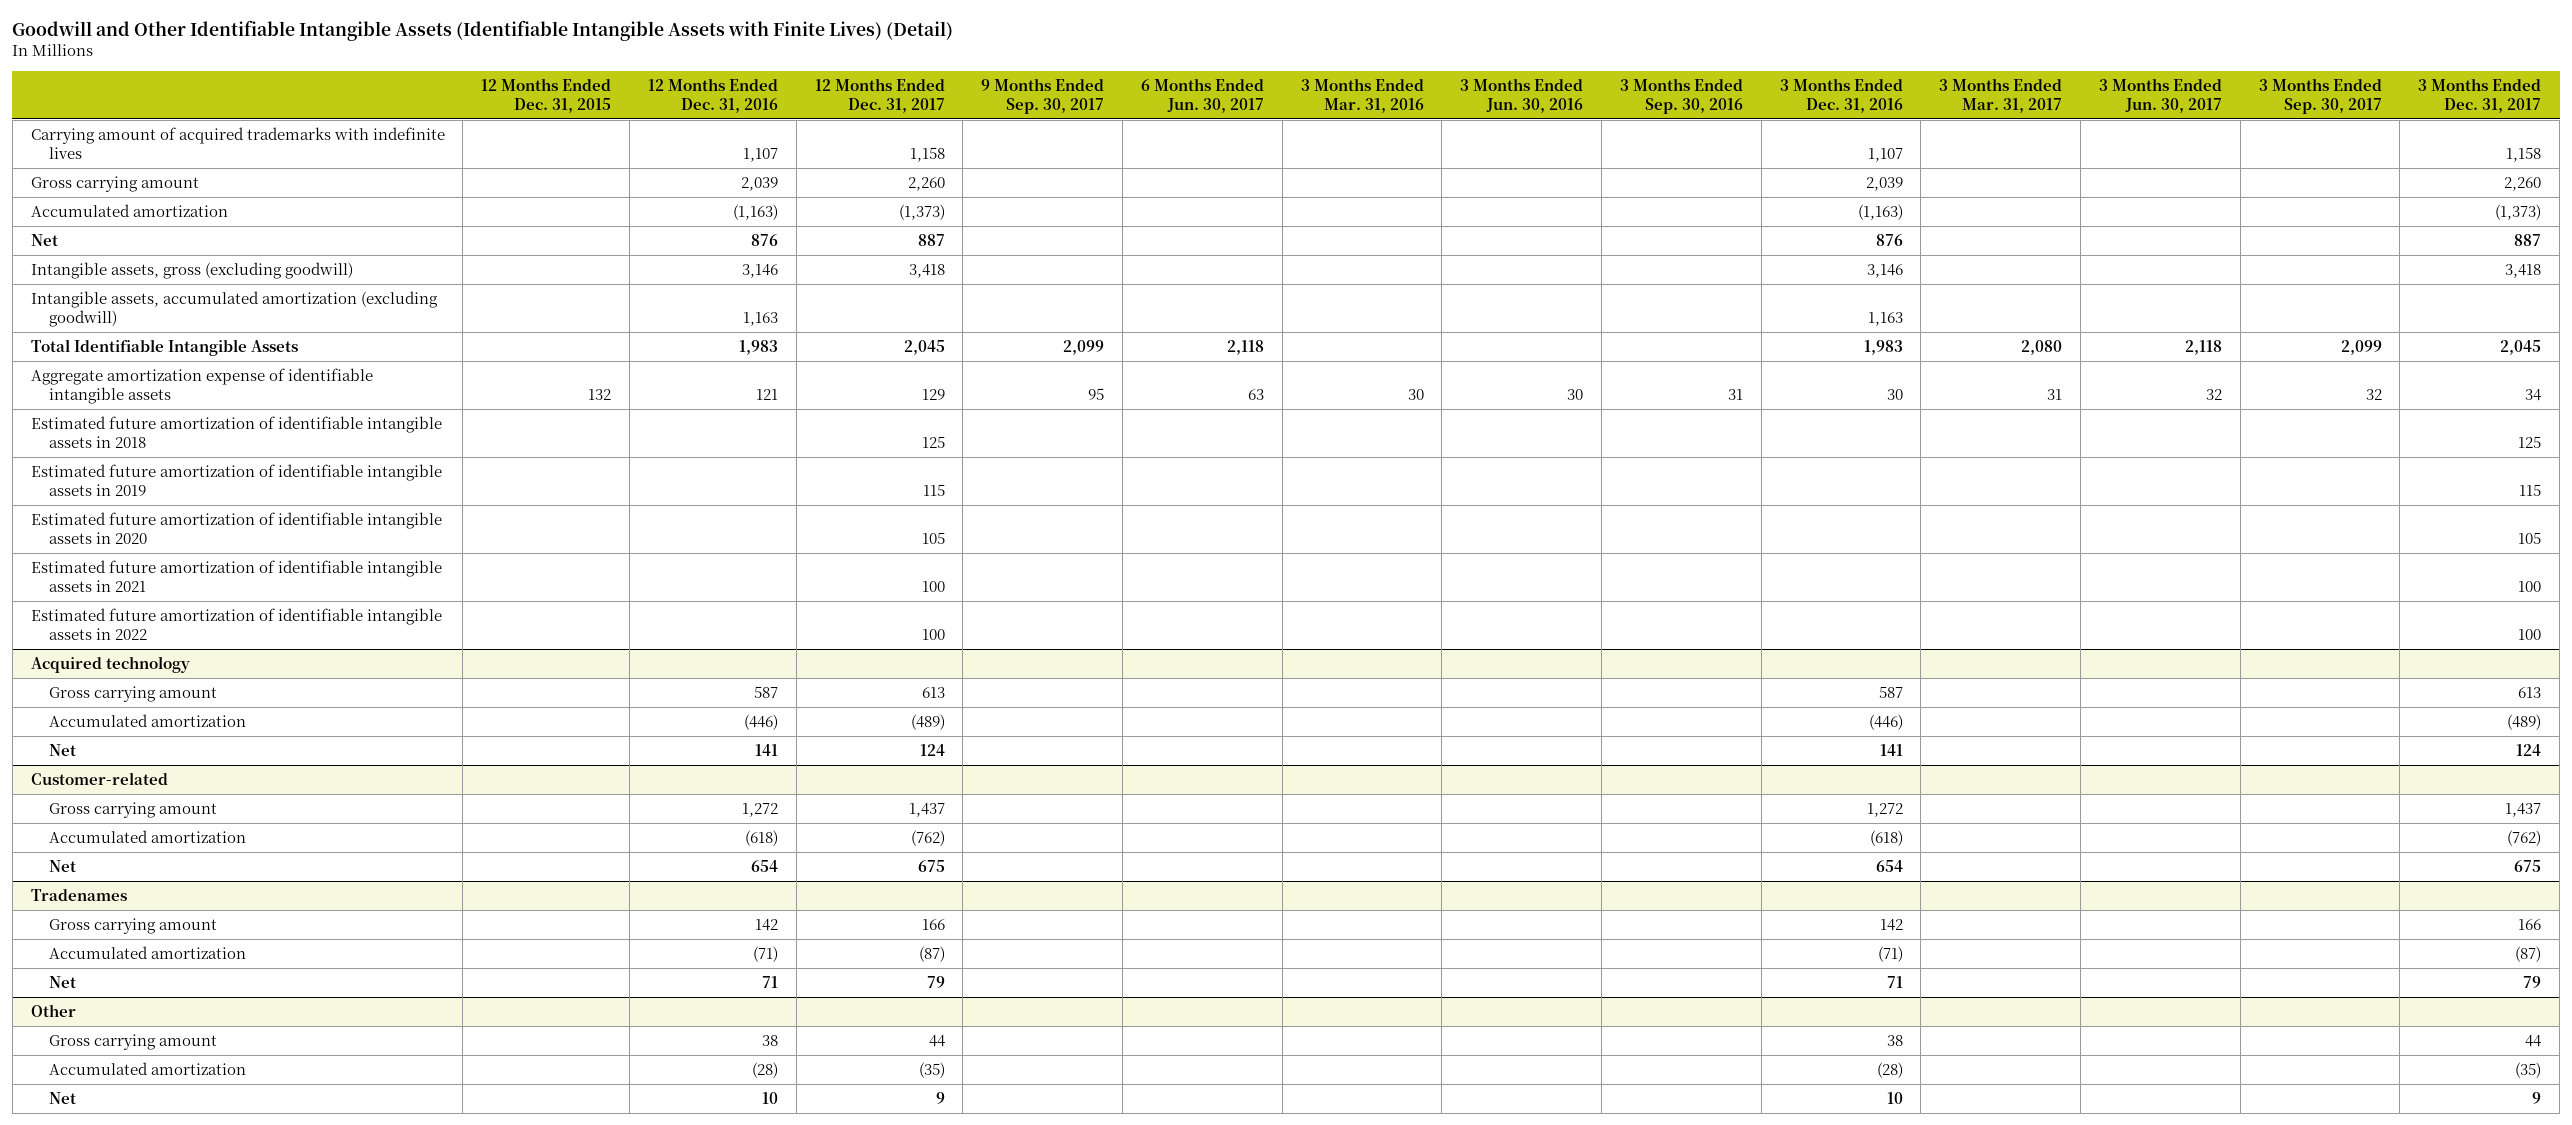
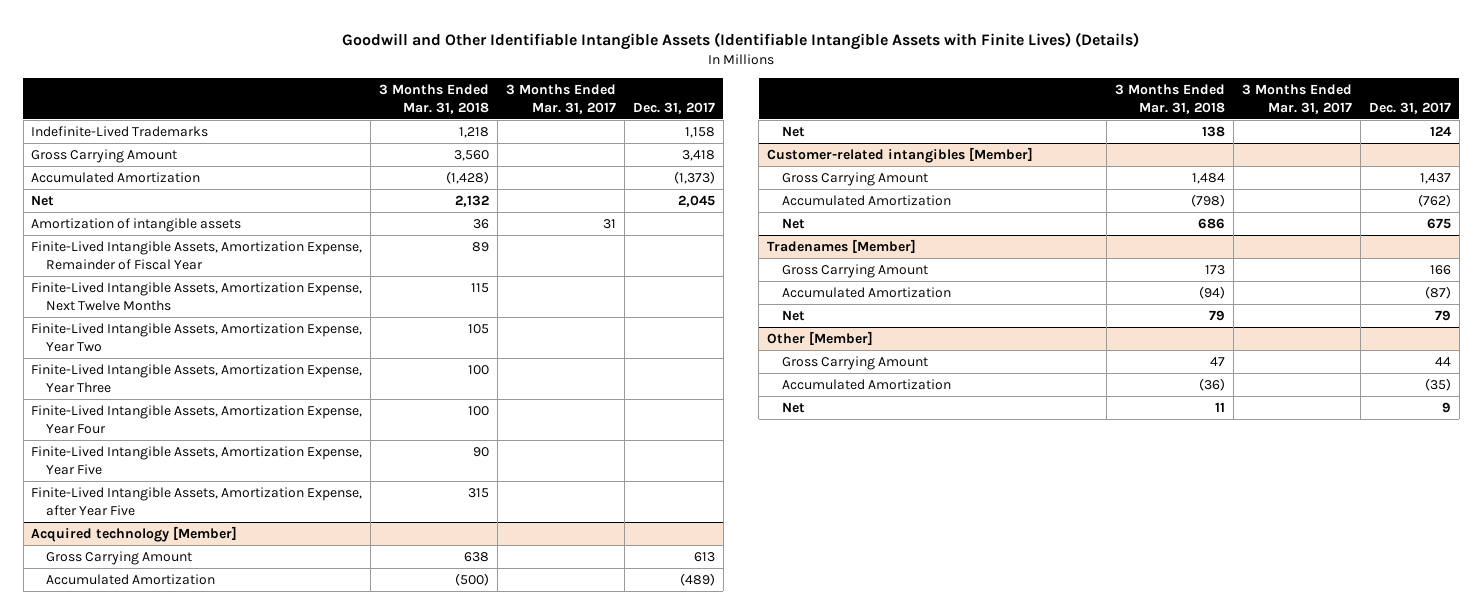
[12,19,954,41] Goodwill and Other Identifiable Intangible Assets (Identifiable Intangible Assets with Finite Lives) (Detail) -> [342,31,1140,50] Goodwill and Other Identifiable Intangible Assets (Identifiable Intangible Assets with Finite Lives) (Details)
[481,77,612,113] 12 Months Ended Dec. 31, 2015 -> none
[647,77,778,113] 12 Months Ended Dec. 31, 2016 -> none
[814,77,945,113] 12 Months Ended Dec. 31, 2017 -> none
[981,77,1105,114] 9 Months Ended Sep. 30, 2017 -> none
[1140,77,1264,113] 6 Months Ended Jun. 30, 2017 -> none
[1300,77,1424,113] 3 Months Ended Mar. 31, 2016 -> none
[1460,77,1584,113] 3 Months Ended Jun. 30, 2016 -> none
[1619,77,1743,114] 3 Months Ended Sep. 30, 2016 -> none
[1779,77,1903,113] 3 Months Ended Dec. 31, 2016 -> none
[2098,77,2222,113] 3 Months Ended Jun. 30, 2017 -> none
[2258,77,2382,114] 3 Months Ended Sep. 30, 2017 -> none
[2418,77,2542,113] 3 Months Ended Dec. 31, 2017 -> none
none -> [379,83,490,115] 3 Months Ended Mar. 31, 2018
none -> [633,102,716,115] Dec. 31, 2017
[30,127,445,159] Carrying amount of acquired trademarks with indefinite lives -> [31,125,209,137] Indefinite-Lived Trademarks
[30,176,199,193] Gross carrying amount -> [31,148,178,163] Gross Carrying Amount
[30,204,228,218] Accumulated amortization -> [31,171,201,183] Accumulated Amortization
[30,262,353,280] Intangible assets, gross (excluding goodwill) -> none
[30,291,438,327] Intangible assets, accumulated amortization (excluding goodwill) -> none
[30,339,298,357] Total Identifiable Intangible Assets -> none
[30,368,373,404] Aggregate amortization expense of identifiable intangible assets -> [31,217,242,232] Amortization of intangible assets
none -> [31,240,363,270] Finite-Lived Intangible Assets, Amortization Expense, Remainder of Fiscal Year
[30,416,442,448] Estimated future amortization of identifiable intangible assets in 2018 -> [31,281,363,311] Finite-Lived Intangible Assets, Amortization Expense, Next Twelve Months
[30,464,442,496] Estimated future amortization of identifiable intangible assets in 2019 -> [31,322,363,352] Finite-Lived Intangible Assets, Amortization Expense, Year Two
[30,512,442,544] Estimated future amortization of identifiable intangible assets in 2020 -> [31,363,363,393] Finite-Lived Intangible Assets, Amortization Expense, Year Three
[30,560,442,592] Estimated future amortization of identifiable intangible assets in 2021 -> [31,404,363,434] Finite-Lived Intangible Assets, Amortization Expense, Year Four
[30,608,442,640] Estimated future amortization of identifiable intangible assets in 2022 -> [31,445,363,475] Finite-Lived Intangible Assets, Amortization Expense, Year Five
none -> [31,486,363,516] Finite-Lived Intangible Assets, Amortization Expense, after Year Five
[30,656,190,674] Acquired technology -> [31,525,238,542] Acquired technology [Member]
[48,686,217,703] Gross carrying amount -> [46,550,193,565] Gross Carrying Amount
[48,714,246,728] Accumulated amortization -> [46,573,216,585] Accumulated Amortization
[30,772,168,786] Customer-related -> [767,146,1034,163] Customer-related intangibles [Member]
[48,802,217,819] Gross carrying amount -> [781,171,928,186] Gross Carrying Amount
[48,830,246,844] Accumulated amortization -> [781,194,951,206] Accumulated Amortization
[30,889,127,902] Tradenames -> [767,238,917,253] Tradenames [Member]
[48,918,217,935] Gross carrying amount -> [781,263,928,278] Gross Carrying Amount
[48,946,246,960] Accumulated amortization -> [781,286,951,298] Accumulated Amortization
[30,1004,76,1018] Other -> [767,330,874,345] Other [Member]
[48,1034,217,1051] Gross carrying amount -> [781,355,928,370] Gross Carrying Amount
[48,1062,246,1076] Accumulated amortization -> [781,378,951,390] Accumulated Amortization

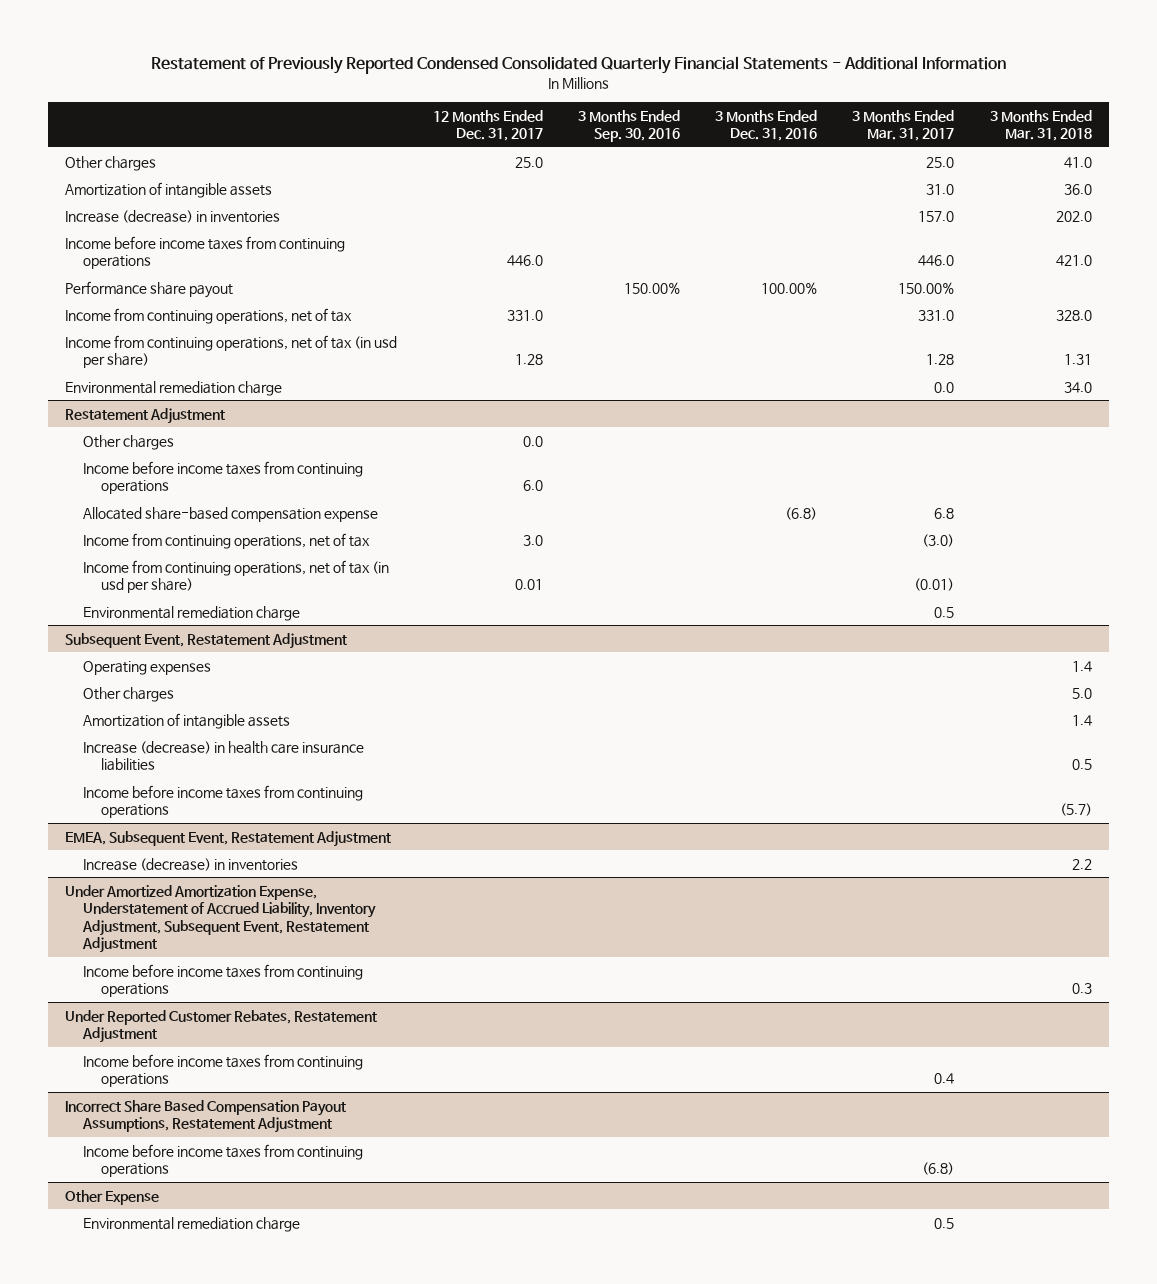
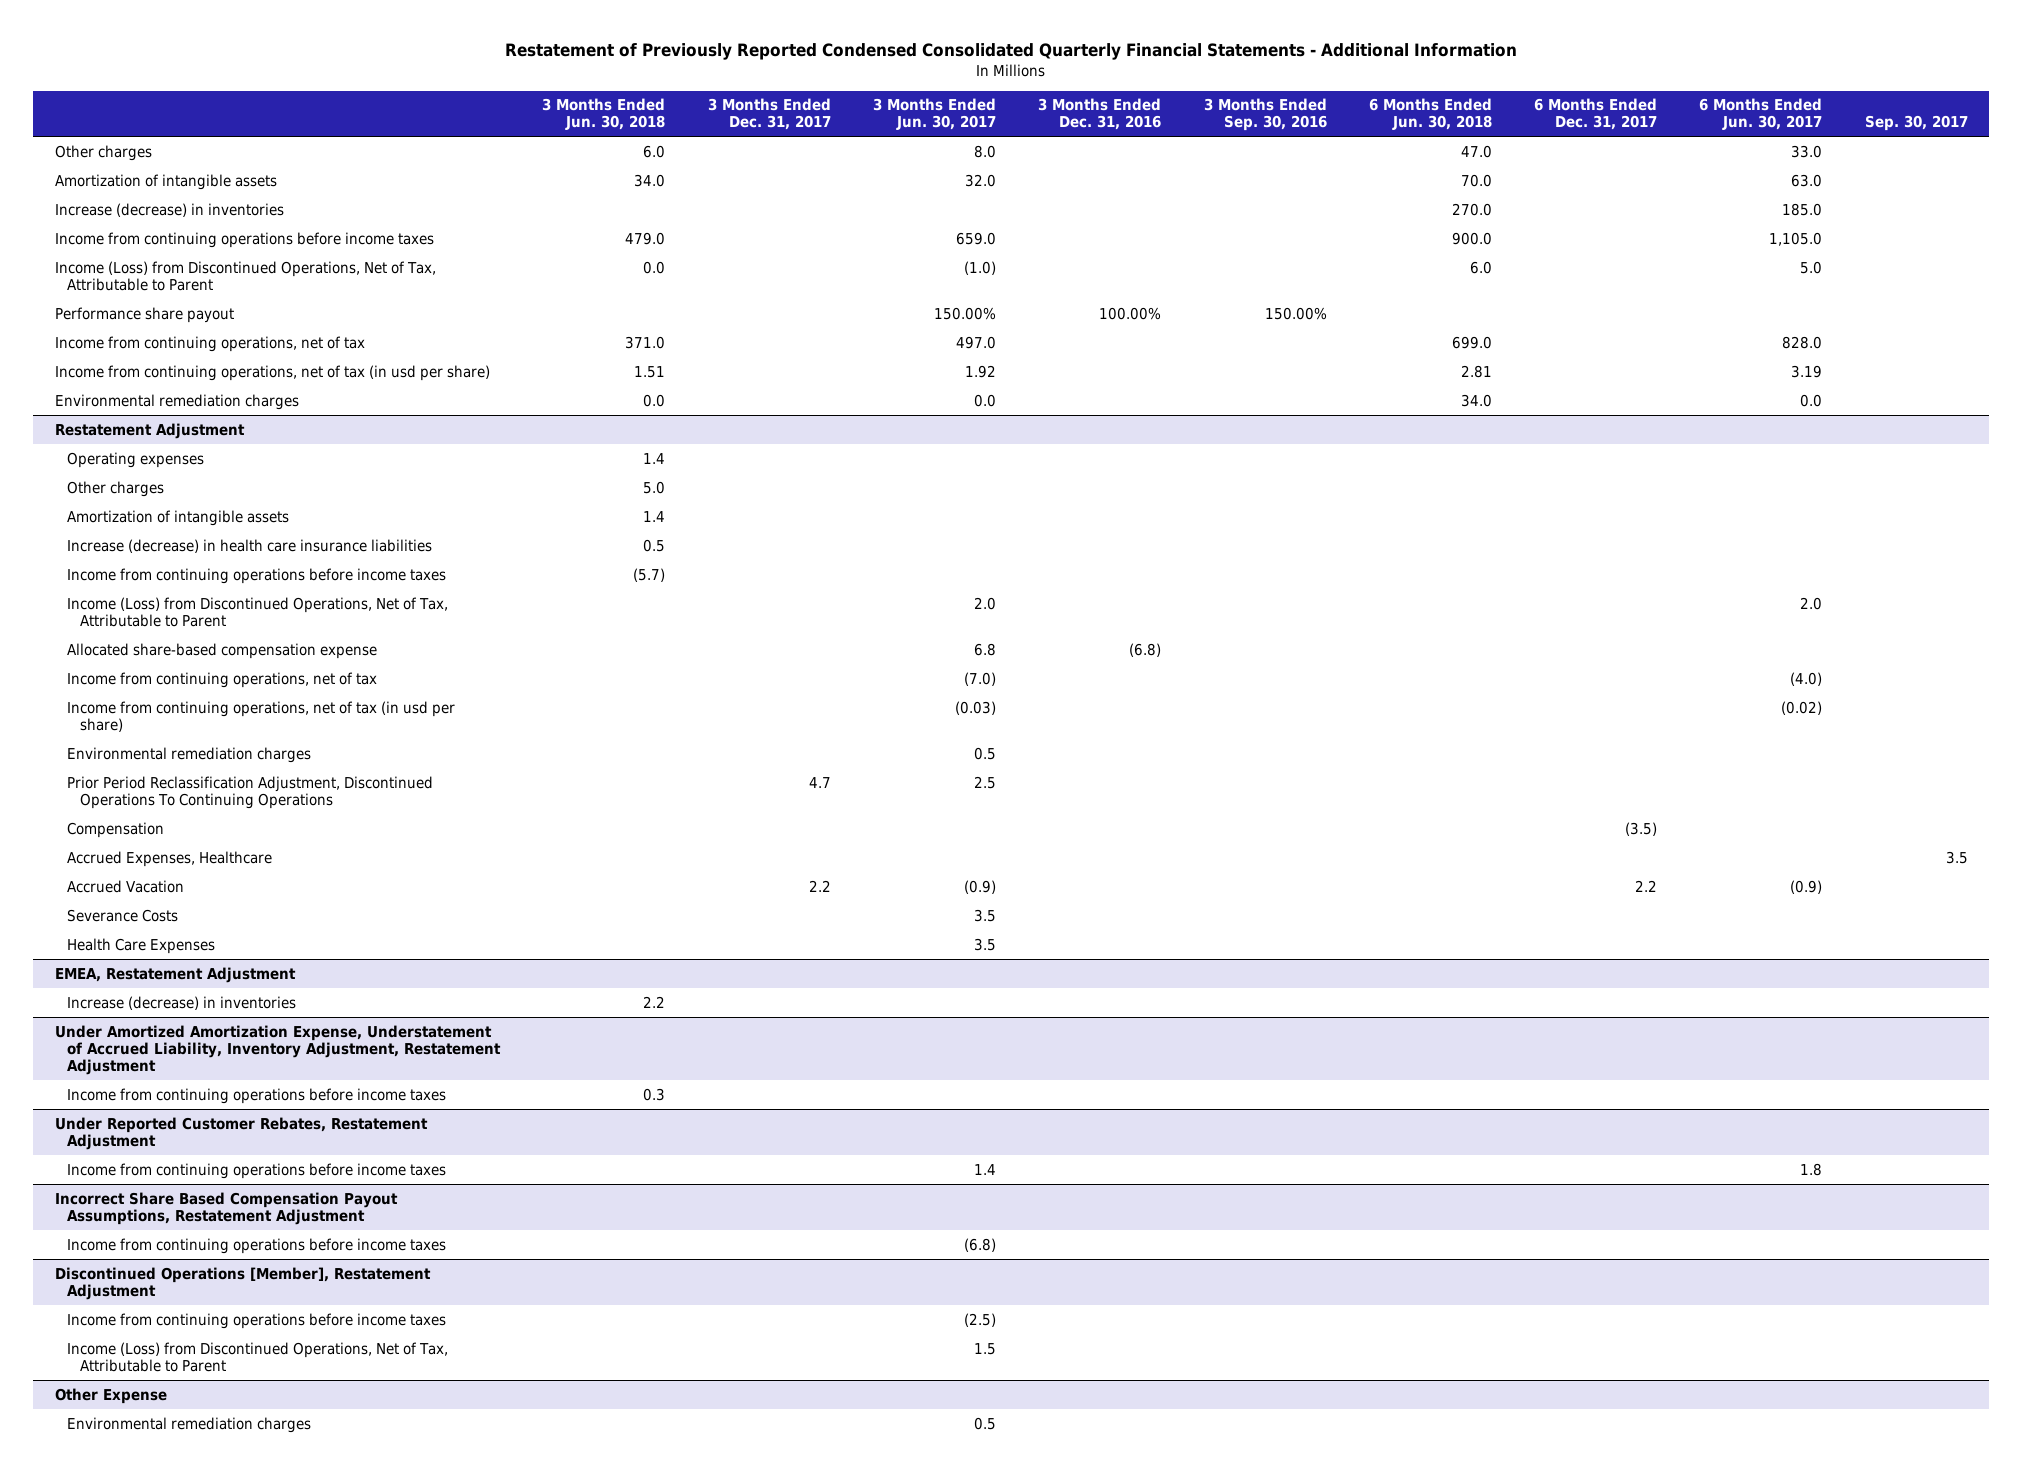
[432,109,543,142] 12 Months Ended Dec. 31, 2017 -> none
[852,109,955,142] 3 Months Ended Mar. 31, 2017 -> none
[989,109,1092,142] 3 Months Ended Mar. 31, 2018 -> none
none -> [542,98,666,131] 3 Months Ended Jun. 30, 2018
none -> [707,98,831,131] 3 Months Ended Dec. 31, 2017
none -> [872,98,996,131] 3 Months Ended Jun. 30, 2017
none -> [1368,98,1492,131] 6 Months Ended Jun. 30, 2018
none -> [1534,98,1658,131] 6 Months Ended Dec. 31, 2017
none -> [1699,98,1823,131] 6 Months Ended Jun. 30, 2017
none -> [1864,115,1968,132] Sep. 30, 2017
[65,235,346,270] Income before income taxes from continuing operations -> [54,231,434,248] Income from continuing operations before income taxes
none -> [54,260,436,291] Income (Loss) from Discontinued Operations, Net of Tax, Attributable to Parent
[65,380,283,396] Environmental remediation charge -> [54,393,299,410] Environmental remediation charges
none -> [67,451,205,468] Operating expenses
none -> [67,509,290,526] Amortization of intangible assets
none -> [67,538,433,553] Increase (decrease) in health care insurance liabilities
[83,460,364,495] Income before income taxes from continuing operations -> [67,567,447,584] Income from continuing operations before income taxes
none -> [67,596,449,627] Income (Loss) from Discontinued Operations, Net of Tax, Attributable to Parent
[65,632,348,649] Subsequent Event, Restatement Adjustment -> none
[83,660,212,675] Operating expenses -> none
[83,686,175,702] Other charges -> none
[83,712,291,729] Amortization of intangible assets -> none
[83,740,365,772] Increase (decrease) in health care insurance liabilities -> none
[83,784,364,819] Income before income taxes from continuing operations -> none
[83,605,301,621] Environmental remediation charge -> [67,746,312,763] Environmental remediation charges
none -> [67,775,434,809] Prior Period Reclassification Adjustment, Discontinued Operations To Continuing Operations
none -> [67,821,165,838] Compensation
none -> [67,850,273,867] Accrued Expenses, Healthcare
none -> [67,879,185,893] Accrued Vacation
none -> [67,908,179,922] Severance Costs
none -> [67,937,216,954] Health Care Expenses
[65,830,392,847] EMEA, Subsequent Event, Restatement Adjustment -> [54,966,296,983] EMEA, Restatement Adjustment
[65,884,377,954] Under Amortized Amortization Expense, Understatement of Accrued Liability, Inventory Adjustment, Subsequent Event, Restatement Adjustment -> [54,1024,502,1076] Under Amortized Amortization Expense, Understatement of Accrued Liability, Inventory Adjustment, Restatement Adjustment
[83,963,364,998] Income before income taxes from continuing operations -> [67,1087,447,1104] Income from continuing operations before income taxes
[83,1053,364,1088] Income before income taxes from continuing operations -> [67,1162,447,1179] Income from continuing operations before income taxes
[83,1143,364,1178] Income before income taxes from continuing operations -> [67,1237,447,1254] Income from continuing operations before income taxes
none -> [54,1266,431,1300] Discontinued Operations [Member], Restatement Adjustment
none -> [67,1312,447,1329] Income from continuing operations before income taxes
none -> [67,1341,449,1372] Income (Loss) from Discontinued Operations, Net of Tax, Attributable to Parent
[83,1216,301,1232] Environmental remediation charge -> [67,1416,312,1433] Environmental remediation charges

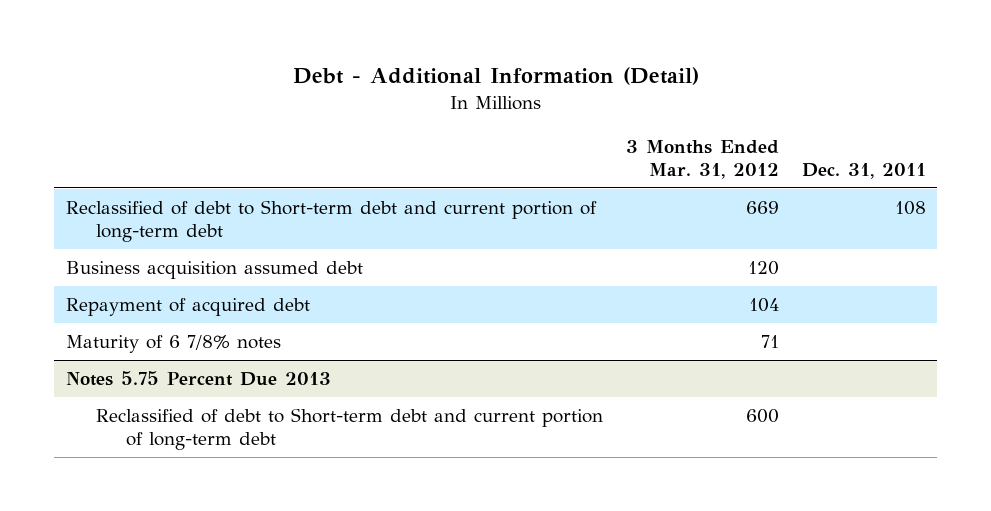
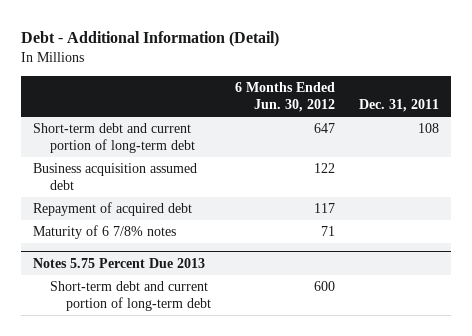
[625,139,779,179] 3 Months Ended Mar. 31, 2012 -> none
none -> [235,81,336,113] 6 Months Ended Jun. 30, 2012
[65,200,597,242] Reclassified of debt to Short-term debt and current portion of long-term debt -> [33,123,195,154] Short-term debt and current portion of long-term debt
[95,408,603,450] Reclassified of debt to Short-term debt and current portion of long-term debt -> [49,281,212,312] Short-term debt and current portion of long-term debt

